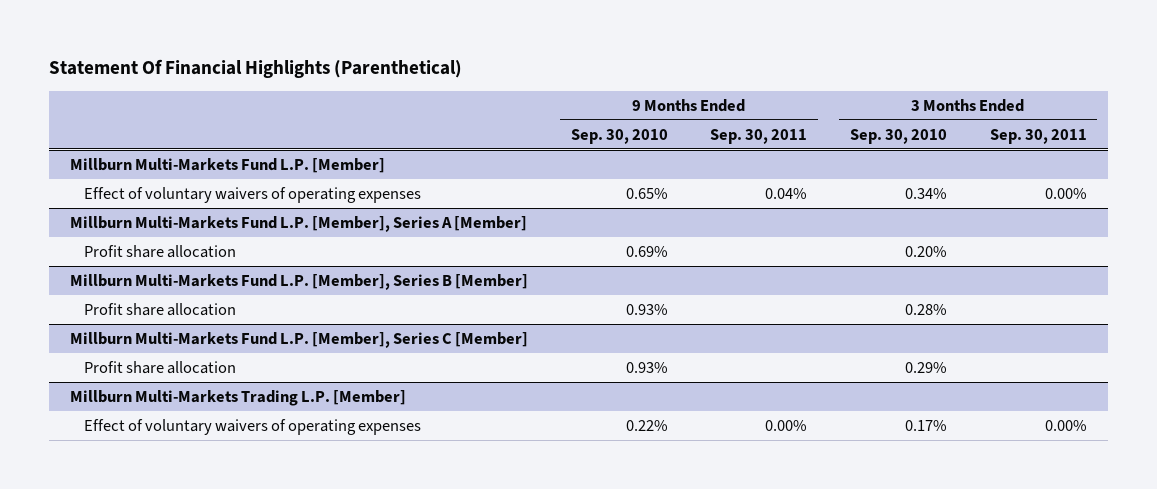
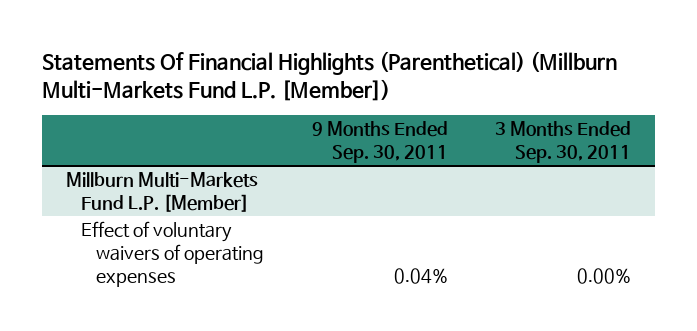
[48,59,462,79] Statement Of Financial Highlights (Parenthetical) -> [41,51,617,101] Statements Of Financial Highlights (Parenthetical) (Millburn Multi-Markets Fund L.P. [Member])
[570,128,668,144] Sep. 30, 2010 -> none
[850,128,948,144] Sep. 30, 2010 -> none
[70,215,528,232] Millburn Multi-Markets Fund L.P. [Member], Series A [Member] -> none
[83,244,236,258] Profit share allocation -> none
[70,273,529,290] Millburn Multi-Markets Fund L.P. [Member], Series B [Member] -> none
[83,302,236,316] Profit share allocation -> none
[70,331,529,348] Millburn Multi-Markets Fund L.P. [Member], Series C [Member] -> none
[83,360,236,374] Profit share allocation -> none
[70,389,407,406] Millburn Multi-Markets Trading L.P. [Member] -> none
[83,418,421,435] Effect of voluntary waivers of operating expenses -> none

